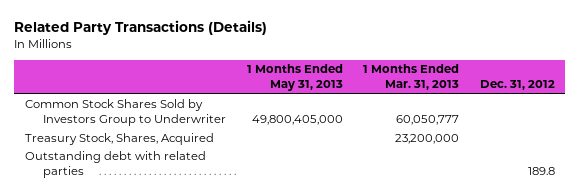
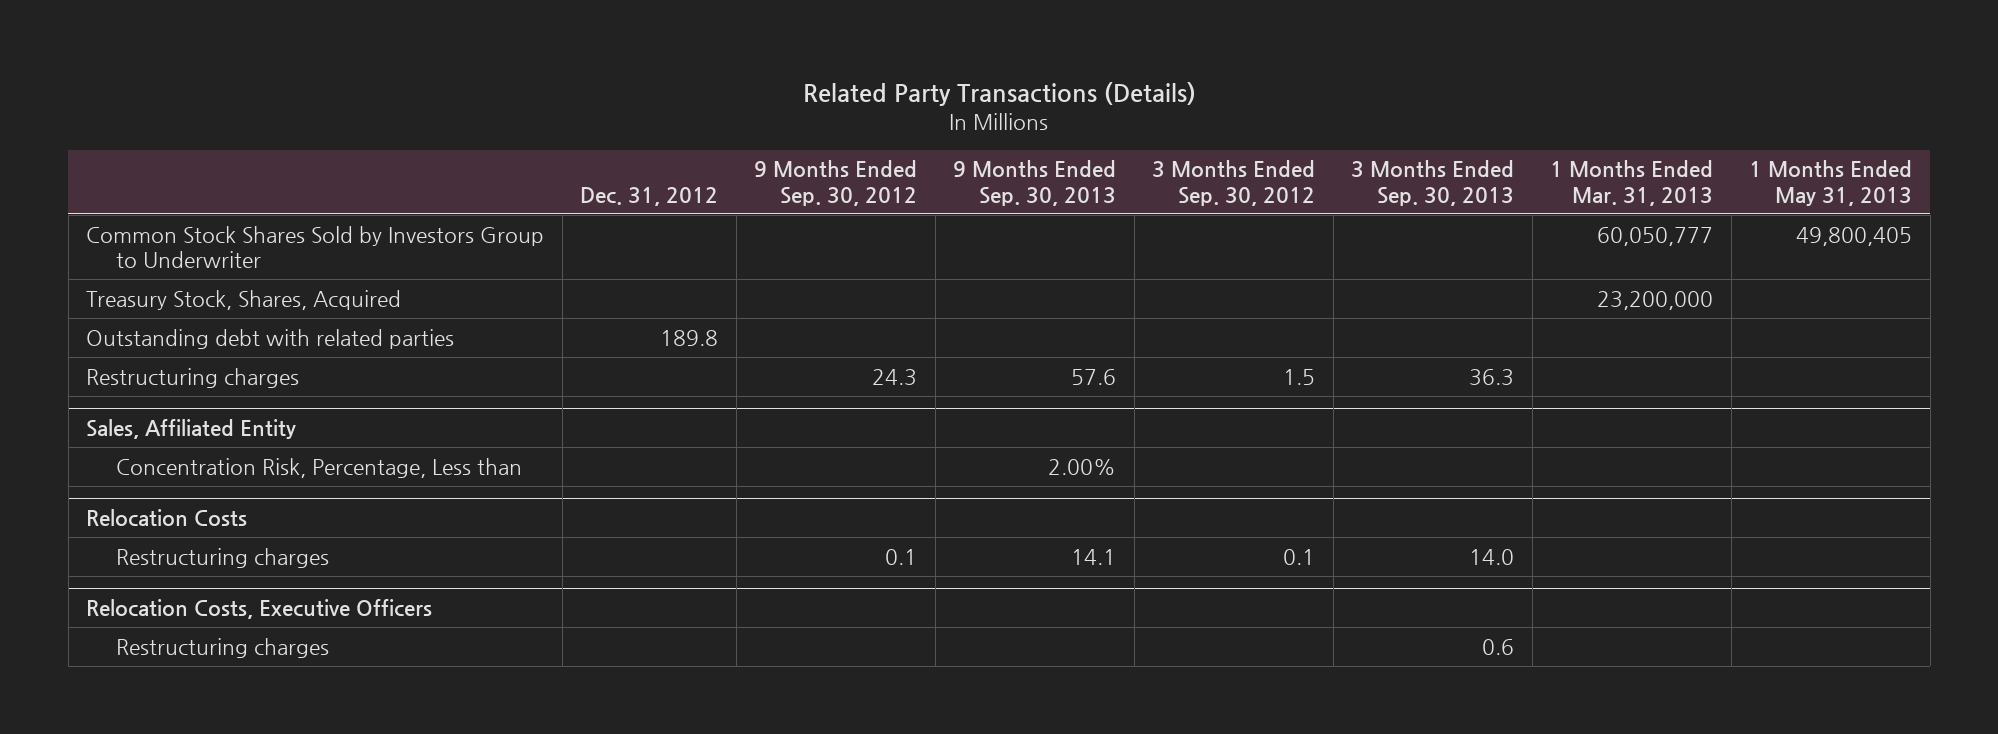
none -> [754,160,918,206] 9 Months Ended Sep. 30, 2012
none -> [953,160,1117,206] 9 Months Ended Sep. 30, 2013
none -> [1152,160,1316,206] 3 Months Ended Sep. 30, 2012
none -> [1351,160,1515,206] 3 Months Ended Sep. 30, 2013
[251,115,343,126] 49,800,405,000 -> [1796,226,1913,246] 49,800,405
none -> [86,367,300,388] Restructuring charges
none -> [86,419,297,440] Sales, Affiliated Entity
none -> [115,457,522,478] Concentration Risk, Percentage, Less than
none -> [86,509,248,528] Relocation Costs
none -> [115,547,329,568] Restructuring charges
none -> [86,599,433,620] Relocation Costs, Executive Officers
none -> [115,637,329,658] Restructuring charges

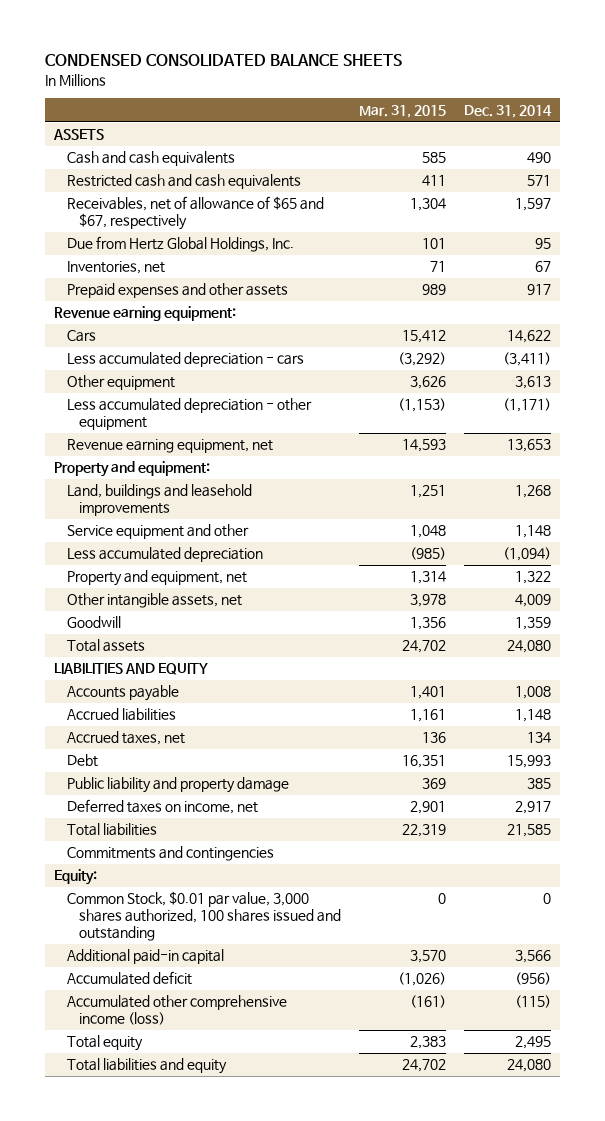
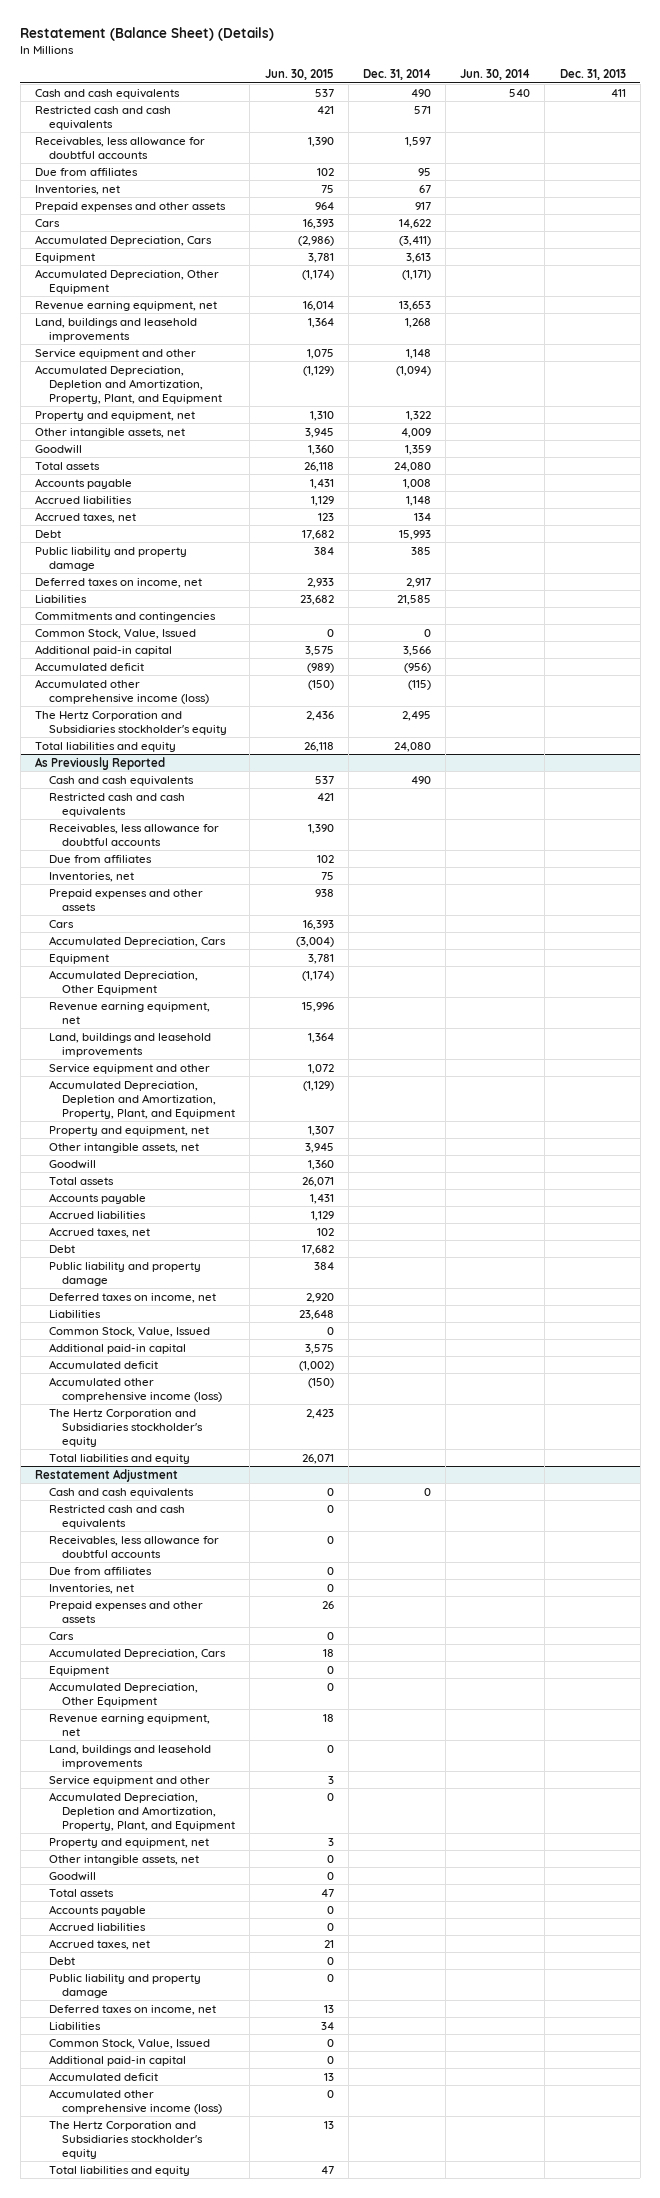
[45,54,403,67] CONDENSED CONSOLIDATED BALANCE SHEETS -> [20,27,275,42] Restatement (Balance Sheet) (Details)
[359,104,447,118] Mar. 31, 2015 -> none
none -> [264,69,334,81] Jun. 30, 2015
none -> [460,69,531,81] Jun. 30, 2014
none -> [559,69,626,81] Dec. 31, 2013
[53,129,105,141] ASSETS -> none
[66,196,324,231] Receivables, net of allowance of $65 and $67, respectively -> [34,136,205,159] Receivables, less allowance for doubtful accounts
[66,236,294,253] Due from Hertz Global Holdings, Inc. -> [34,167,138,176] Due from affiliates
[54,306,237,322] Revenue earning equipment: -> none
[66,352,304,368] Less accumulated depreciation - cars -> [34,234,212,246] Accumulated Depreciation, Cars
[66,375,175,391] Other equipment -> [34,252,95,263] Equipment
[66,398,312,431] Less accumulated depreciation - other equipment -> [34,268,219,294] Accumulated Depreciation, Other Equipment
[54,461,211,478] Property and equipment: -> none
[66,547,263,563] Less accumulated depreciation -> [34,364,222,404] Accumulated Depreciation, Depletion and Amortization, Property, Plant, and Equipment
[54,663,209,676] LIABILITIES AND EQUITY -> none
[66,823,157,837] Total liabilities -> [34,594,87,603] Liabilities
[54,869,98,886] Equity: -> none
[66,891,342,942] Common Stock, $0.01 par value, 3,000 shares authorized, 100 shares issued and outstanding -> [34,628,196,639] Common Stock, Value, Issued
[66,1035,143,1052] Total equity -> [34,710,227,735] The Hertz Corporation and Subsidiaries stockholder's equity
none -> [34,756,165,770] As Previously Reported
none -> [48,775,194,786] Cash and cash equivalents
none -> [48,792,185,817] Restricted cash and cash equivalents
none -> [48,823,219,846] Receivables, less allowance for doubtful accounts
none -> [48,854,152,863] Due from affiliates
none -> [48,871,134,882] Inventories, net
none -> [48,888,203,911] Prepaid expenses and other assets
none -> [48,919,74,928] Cars
none -> [48,935,226,947] Accumulated Depreciation, Cars
none -> [48,953,109,964] Equipment
none -> [48,969,198,995] Accumulated Depreciation, Other Equipment
none -> [48,1001,210,1024] Revenue earning equipment, net
none -> [48,1032,211,1057] Land, buildings and leasehold improvements
none -> [48,1063,210,1074] Service equipment and other
none -> [48,1079,236,1119] Accumulated Depreciation, Depletion and Amortization, Property, Plant, and Equipment
none -> [48,1125,209,1136] Property and equipment, net
none -> [48,1142,199,1153] Other intangible assets, net
none -> [48,1159,96,1169] Goodwill
none -> [48,1176,114,1185] Total assets
none -> [48,1192,146,1204] Accounts payable
none -> [48,1209,146,1219] Accrued liabilities
none -> [48,1226,150,1238] Accrued taxes, net
none -> [48,1244,75,1253] Debt
none -> [48,1261,201,1286] Public liability and property damage
none -> [48,1292,216,1303] Deferred taxes on income, net
none -> [48,1309,101,1318] Liabilities
none -> [48,1326,210,1337] Common Stock, Value, Issued
none -> [48,1342,186,1354] Additional paid-in capital
none -> [48,1359,158,1369] Accumulated deficit
none -> [48,1376,223,1402] Accumulated other comprehensive income (loss)
none -> [48,1408,204,1447] The Hertz Corporation and Subsidiaries stockholder's equity
none -> [48,1453,190,1464] Total liabilities and equity
none -> [34,1468,178,1482] Restatement Adjustment
none -> [48,1487,194,1498] Cash and cash equivalents
none -> [48,1504,185,1529] Restricted cash and cash equivalents
none -> [48,1535,219,1558] Receivables, less allowance for doubtful accounts
none -> [48,1566,152,1575] Due from affiliates
none -> [48,1583,134,1594] Inventories, net
none -> [48,1600,203,1623] Prepaid expenses and other assets
none -> [48,1631,74,1640] Cars
none -> [48,1647,226,1659] Accumulated Depreciation, Cars
none -> [48,1665,109,1676] Equipment
none -> [48,1681,198,1707] Accumulated Depreciation, Other Equipment
none -> [48,1713,210,1736] Revenue earning equipment, net
none -> [48,1744,211,1769] Land, buildings and leasehold improvements
none -> [48,1775,210,1786] Service equipment and other
none -> [48,1791,236,1831] Accumulated Depreciation, Depletion and Amortization, Property, Plant, and Equipment
none -> [48,1837,209,1848] Property and equipment, net
none -> [48,1854,199,1865] Other intangible assets, net
none -> [48,1871,96,1881] Goodwill
none -> [48,1888,114,1897] Total assets
none -> [48,1904,146,1916] Accounts payable
none -> [48,1921,146,1931] Accrued liabilities
none -> [48,1938,150,1950] Accrued taxes, net
none -> [48,1956,75,1965] Debt
none -> [48,1973,201,1998] Public liability and property damage
none -> [48,2004,216,2015] Deferred taxes on income, net
none -> [48,2021,101,2030] Liabilities
none -> [48,2038,210,2049] Common Stock, Value, Issued
none -> [48,2054,186,2066] Additional paid-in capital
none -> [48,2071,158,2081] Accumulated deficit
none -> [48,2088,223,2114] Accumulated other comprehensive income (loss)
none -> [48,2120,204,2159] The Hertz Corporation and Subsidiaries stockholder's equity
none -> [48,2165,190,2176] Total liabilities and equity

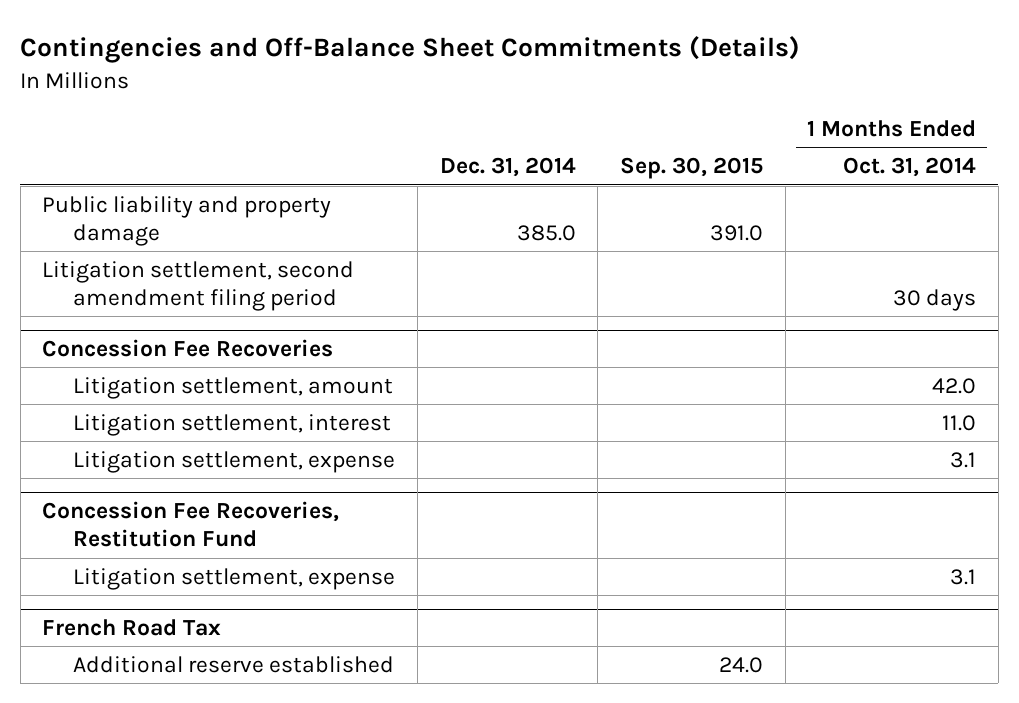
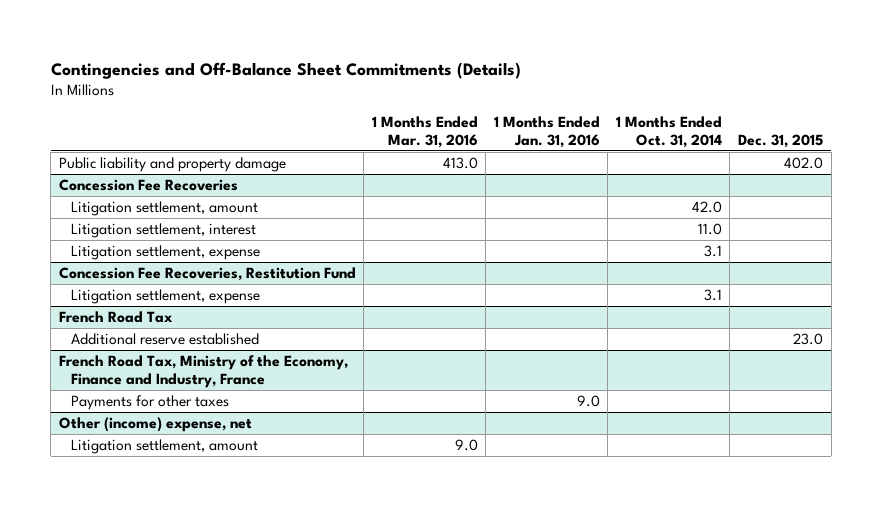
[439,157,576,178] Dec. 31, 2014 -> none
[619,157,763,180] Sep. 30, 2015 -> none
none -> [371,115,478,148] 1 Months Ended Mar. 31, 2016
none -> [493,115,600,148] 1 Months Ended Jan. 31, 2016
none -> [738,133,824,148] Dec. 31, 2015
[42,260,355,312] Litigation settlement, second amendment filing period -> none
none -> [58,355,348,389] French Road Tax, Ministry of the Economy, Finance and Industry, France
none -> [71,395,230,411] Payments for other taxes
none -> [58,417,252,433] Other (income) expense, net
none -> [71,439,259,455] Litigation settlement, amount

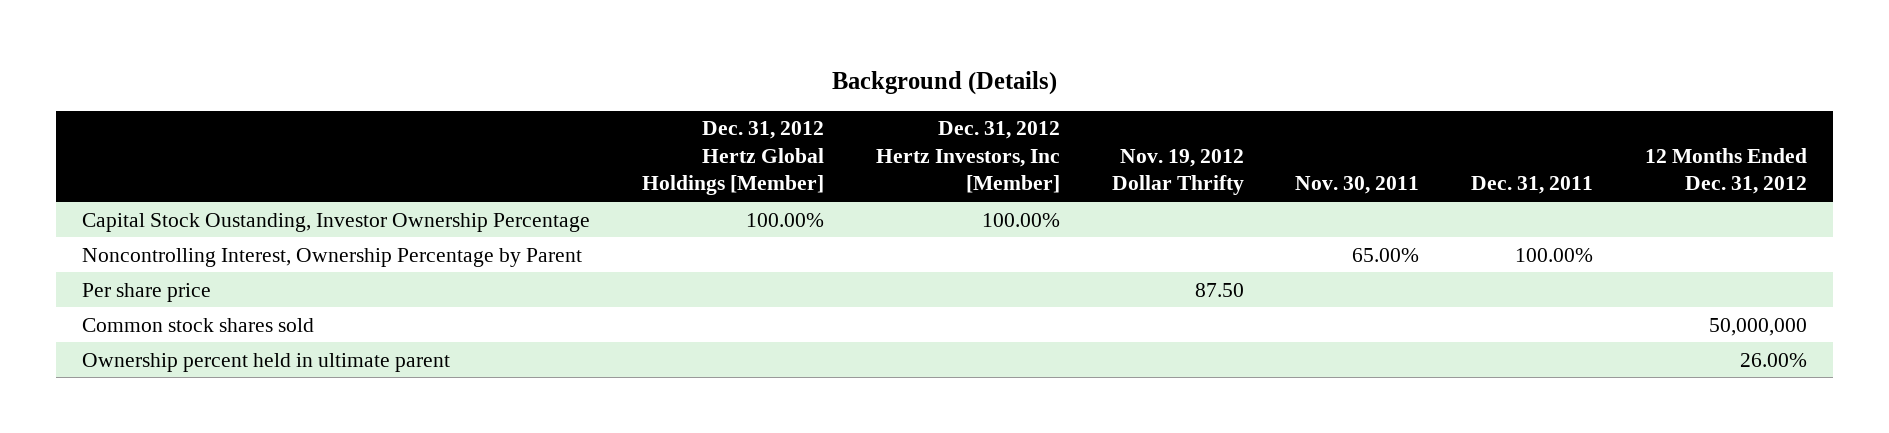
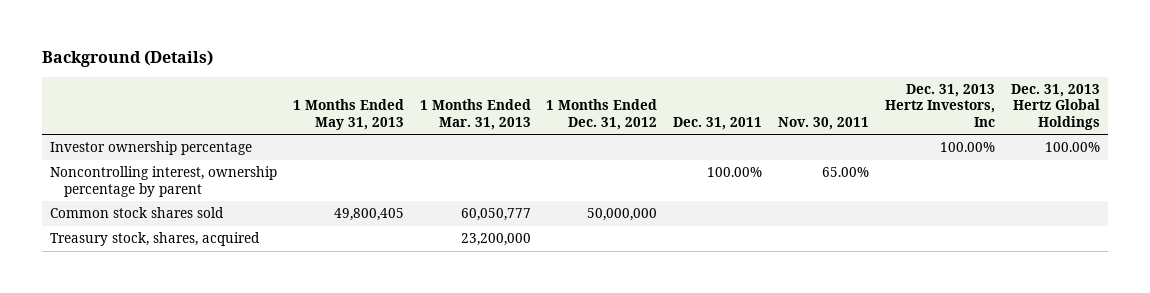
[641,121,824,196] Dec. 31, 2012 Hertz Global Holdings [Member] -> none
[875,121,1060,194] Dec. 31, 2012 Hertz Investors, Inc [Member] -> none
[1111,148,1244,196] Nov. 19, 2012 Dollar Thrifty -> none
[1645,147,1808,195] 12 Months Ended Dec. 31, 2012 -> none
none -> [292,99,404,130] 1 Months Ended May 31, 2013
none -> [419,99,531,130] 1 Months Ended Mar. 31, 2013
none -> [546,99,658,130] 1 Months Ended Dec. 31, 2012
none -> [885,84,996,127] Dec. 31, 2013 Hertz Investors, Inc
none -> [1011,84,1101,130] Dec. 31, 2013 Hertz Global Holdings
[82,282,212,302] Per share price -> none
[82,212,591,232] Capital Stock Oustanding, Investor Ownership Percentage -> [49,141,252,156] Investor ownership percentage
[82,247,583,267] Noncontrolling Interest, Ownership Percentage by Parent -> [49,166,277,197] Noncontrolling interest, ownership percentage by parent
[82,352,451,372] Ownership percent held in ultimate parent -> none
none -> [49,232,260,247] Treasury stock, shares, acquired

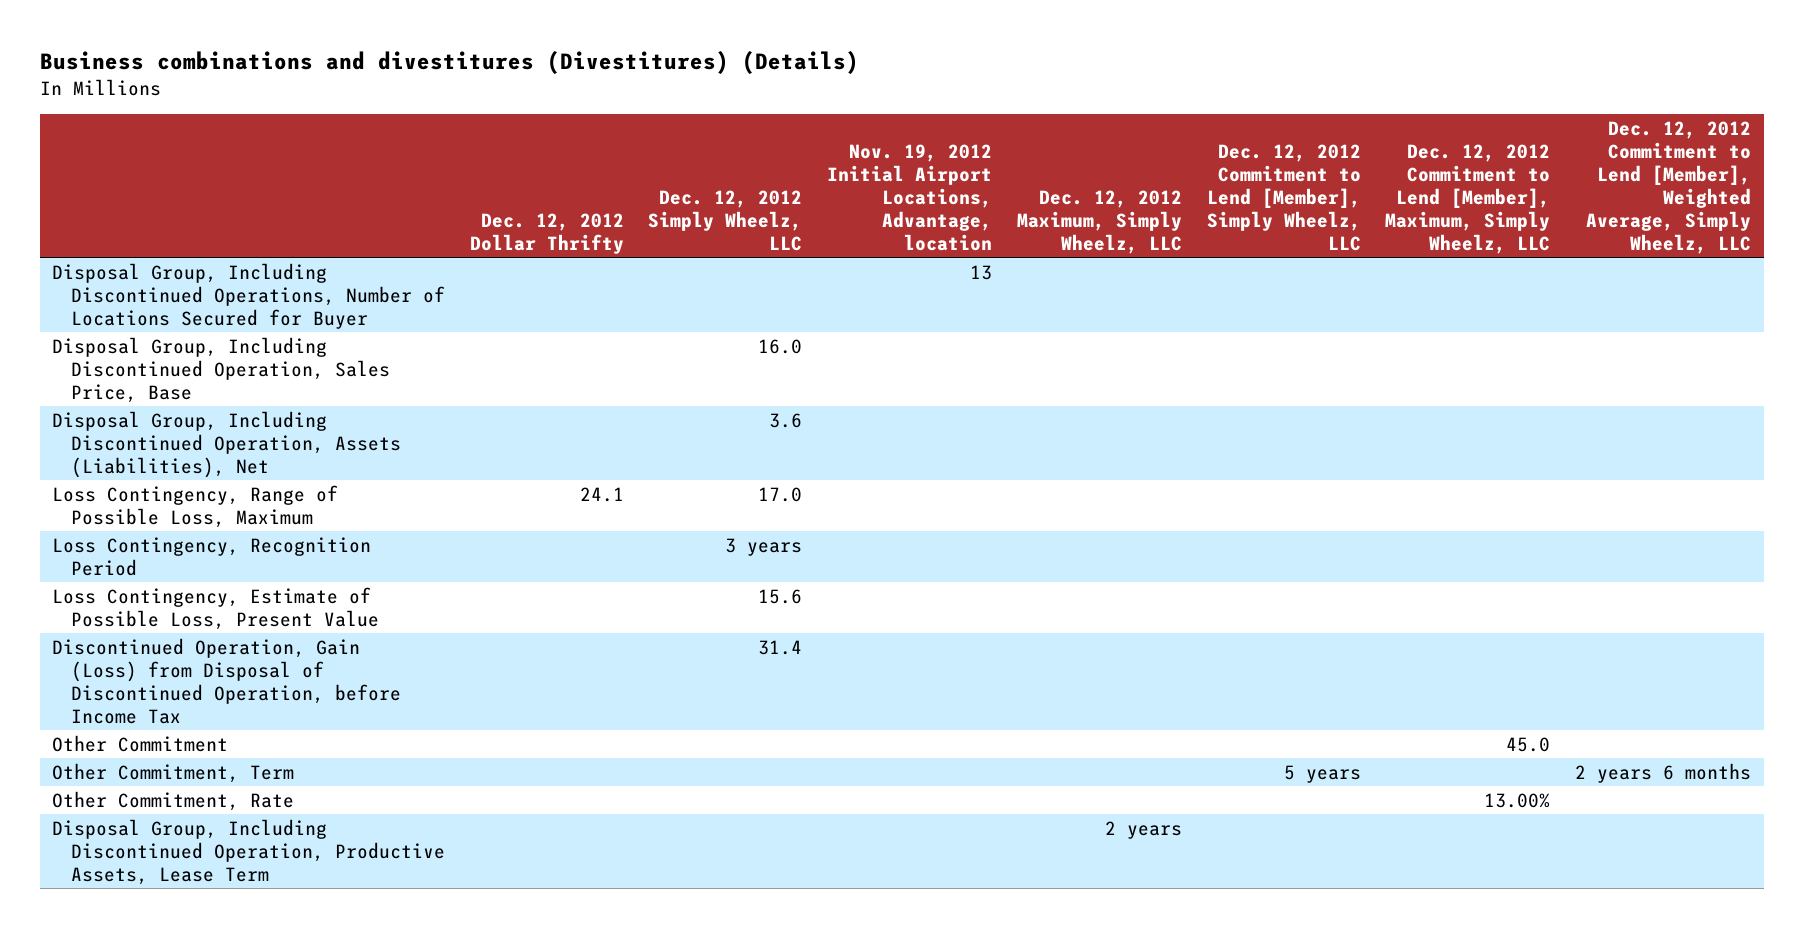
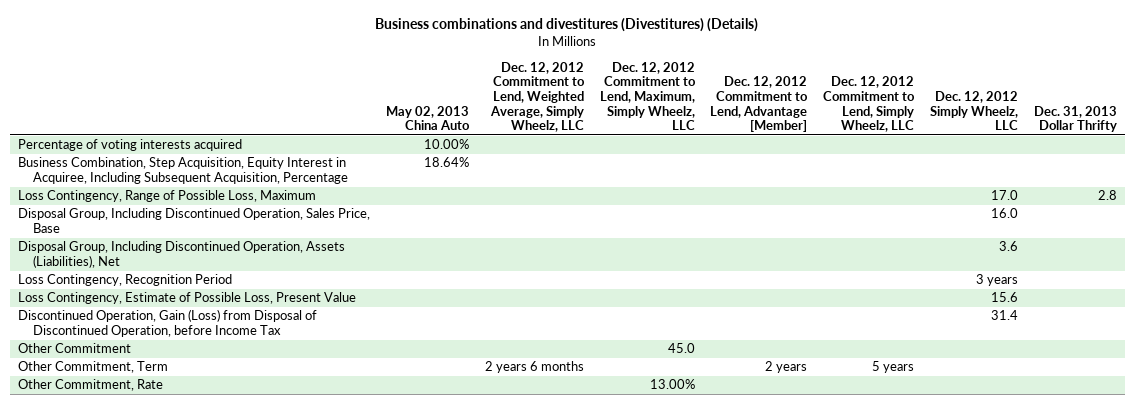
[469,212,624,254] Dec. 12, 2012 Dollar Thrifty -> none
[827,143,993,251] Nov. 19, 2012 Initial Airport Locations, Advantage, location -> none
[1016,189,1182,254] Dec. 12, 2012 Maximum, Simply Wheelz, LLC -> none
[1206,143,1361,251] Dec. 12, 2012 Commitment to Lend [Member], Simply Wheelz, LLC -> none
[1385,143,1551,254] Dec. 12, 2012 Commitment to Lend [Member], Maximum, Simply Wheelz, LLC -> none
[1586,120,1752,254] Dec. 12, 2012 Commitment to Lend [Member], Weighted Average, Simply Wheelz, LLC -> none
none -> [386,105,471,131] May 02, 2013 China Auto
none -> [489,61,585,133] Dec. 12, 2012 Commitment to Lend, Weighted Average, Simply Wheelz, LLC
none -> [599,61,696,131] Dec. 12, 2012 Commitment to Lend, Maximum, Simply Wheelz, LLC
none -> [710,76,809,133] Dec. 12, 2012 Commitment to Lend, Advantage [Member]
none -> [823,76,916,133] Dec. 12, 2012 Commitment to Lend, Simply Wheelz, LLC
none -> [1033,105,1117,133] Dec. 31, 2013 Dollar Thrifty
[52,262,445,329] Disposal Group, Including Discontinued Operations, Number of Locations Secured for Buyer -> none
none -> [18,139,243,152] Percentage of voting interests acquired
none -> [18,157,348,185] Business Combination, Step Acquisition, Equity Interest in Acquiree, Including Subsequent Acquisition, Percentage
[52,484,339,528] Loss Contingency, Range of Possible Loss, Maximum -> [18,190,317,203] Loss Contingency, Range of Possible Loss, Maximum
[52,818,445,885] Disposal Group, Including Discontinued Operation, Productive Assets, Lease Term -> none

